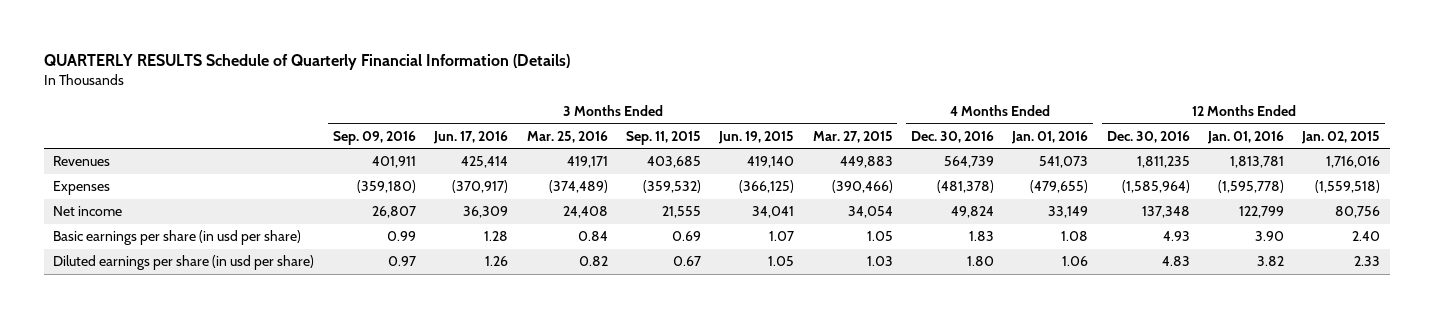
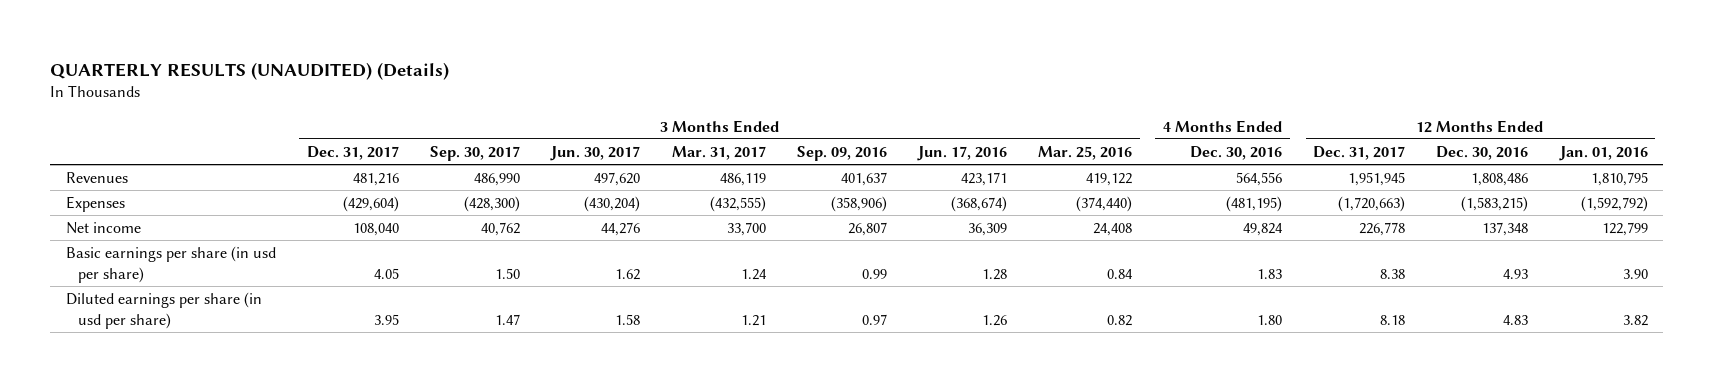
[44,53,571,70] QUARTERLY RESULTS Schedule of Quarterly Financial Information (Details) -> [50,61,450,80] QUARTERLY RESULTS (UNAUDITED) (Details)
[625,130,701,145] Sep. 11, 2015 -> none
[718,130,795,144] Jun. 19, 2015 -> none
[812,130,893,143] Mar. 27, 2015 -> none
[1011,130,1089,144] Jan. 01, 2016 -> none
[1301,130,1381,144] Jan. 02, 2015 -> none
none -> [307,145,400,160] Dec. 31, 2017
none -> [430,145,521,161] Sep. 30, 2017
none -> [550,145,641,161] Jun. 30, 2017
none -> [671,145,766,160] Mar. 31, 2017
none -> [1313,145,1406,160] Dec. 31, 2017
[371,156,416,169] 401,911 -> [840,171,887,186] 401,637
[461,156,509,169] 425,414 -> [960,171,1007,186] 423,171
[566,156,608,169] 419,171 -> [1086,172,1133,186] 419,122
[943,156,994,169] 564,739 -> [1236,171,1283,186] 564,556
[1136,156,1190,169] 1,811,235 -> [1471,172,1529,186] 1,808,486
[1230,156,1285,169] 1,813,781 -> [1590,171,1648,186] 1,810,795
[356,180,416,194] (359,180) -> [830,195,887,212] (358,906)
[452,180,509,194] (370,917) -> [950,195,1007,212] (368,674)
[548,180,608,194] (374,489) -> [1076,195,1133,212] (374,440)
[936,180,994,194] (481,378) -> [1226,195,1283,212] (481,195)
[1121,180,1190,194] (1,585,964) -> [1461,195,1529,212] (1,583,215)
[1218,180,1285,194] (1,595,778) -> [1580,195,1648,212] (1,592,792)

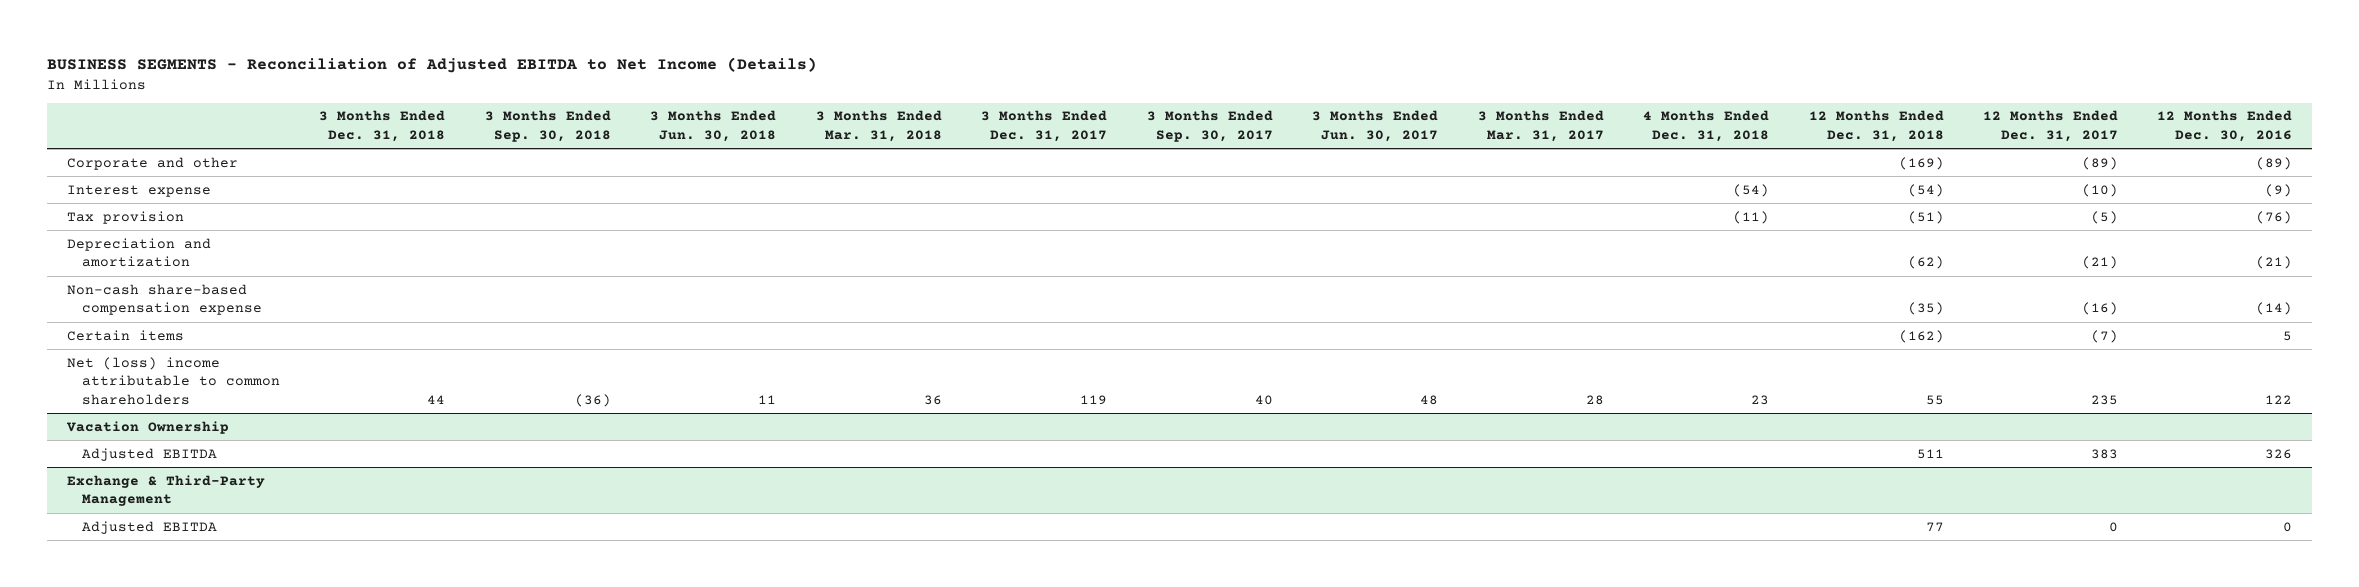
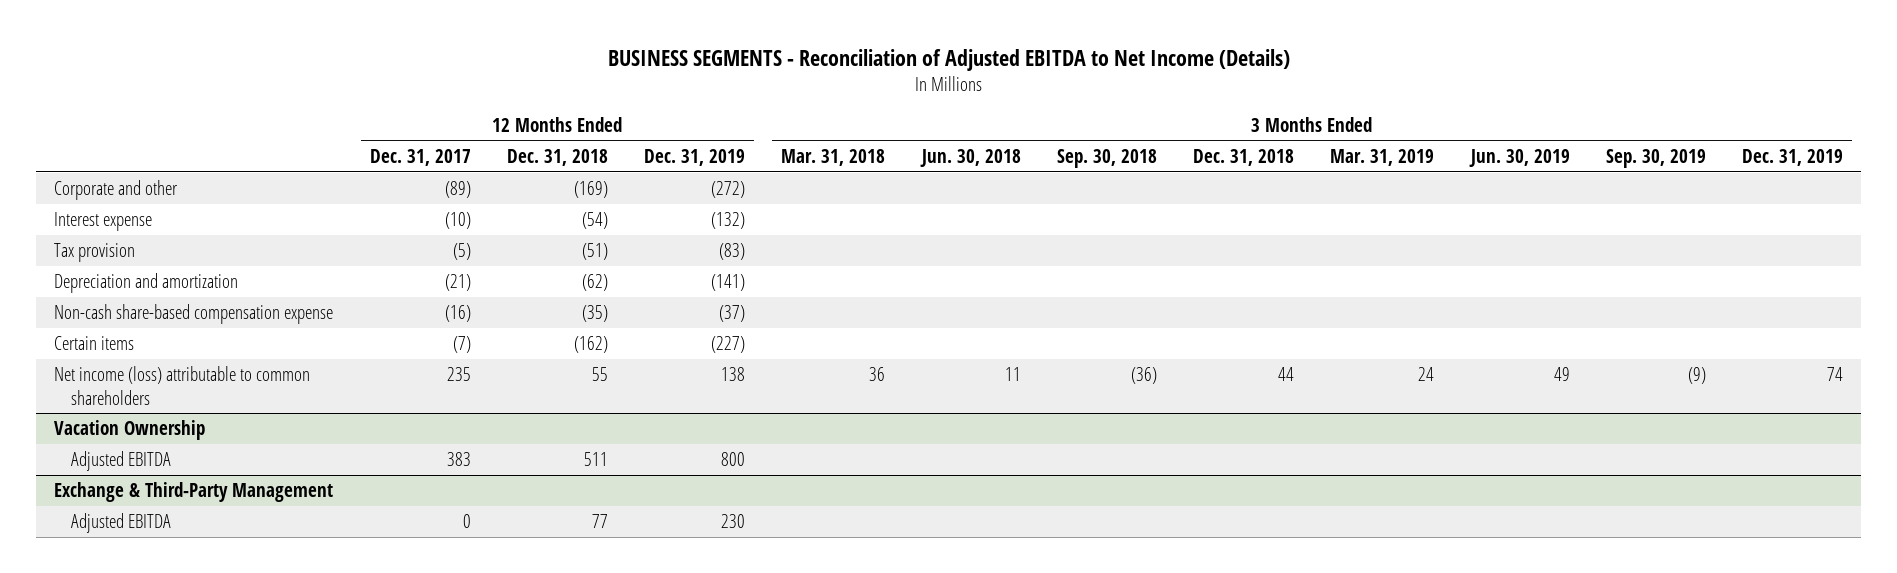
[981,110,1108,143] 3 Months Ended Dec. 31, 2017 -> none
[1146,110,1273,143] 3 Months Ended Sep. 30, 2017 -> none
[1312,110,1439,143] 3 Months Ended Jun. 30, 2017 -> none
[1477,110,1604,143] 3 Months Ended Mar. 31, 2017 -> none
[1643,110,1770,143] 4 Months Ended Dec. 31, 2018 -> none
[2157,110,2293,143] 12 Months Ended Dec. 30, 2016 -> none
none -> [644,148,746,166] Dec. 31, 2019
none -> [1330,148,1435,166] Mar. 31, 2019
none -> [1468,148,1570,167] Jun. 30, 2019
none -> [1605,148,1706,168] Sep. 30, 2019
none -> [1741,148,1843,166] Dec. 31, 2019
[66,356,280,405] Net (loss) income attributable to common shareholders -> [54,366,311,405] Net income (loss) attributable to common shareholders

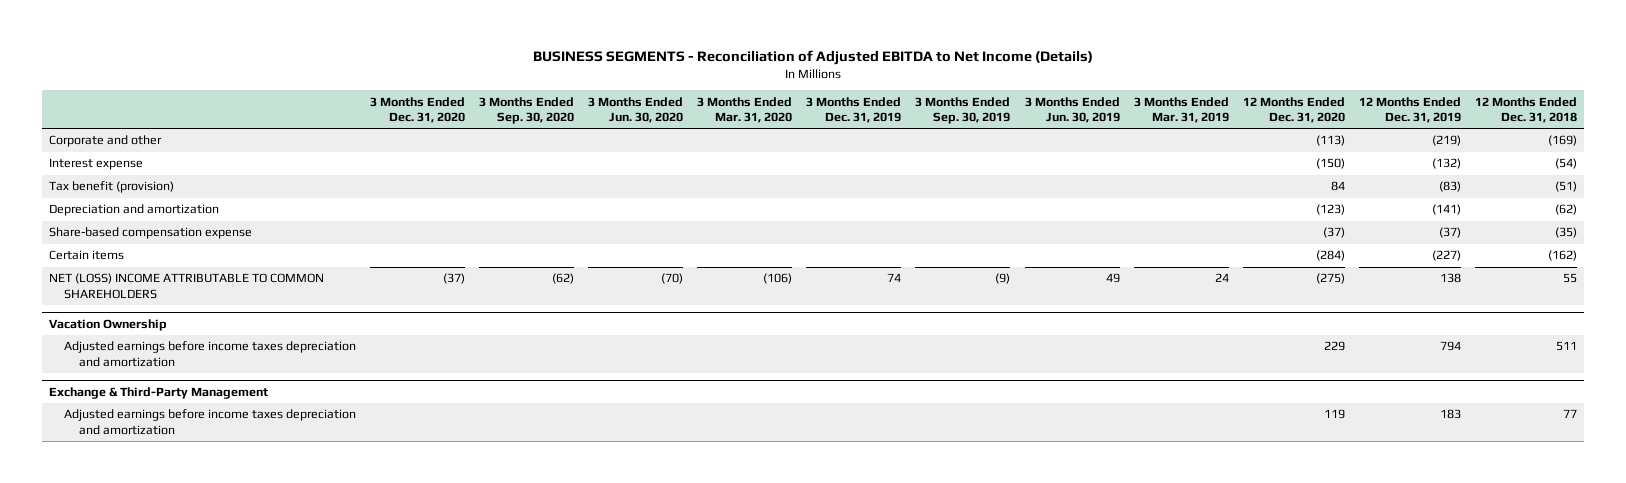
[369,148,471,166] Dec. 31, 2017 -> none
[781,148,886,166] Mar. 31, 2018 -> none
[919,148,1021,167] Jun. 30, 2018 -> none
[1056,148,1157,168] Sep. 30, 2018 -> none
[1193,148,1295,166] Dec. 31, 2018 -> none
none -> [369,96,465,124] 3 Months Ended Dec. 31, 2020
none -> [478,96,574,125] 3 Months Ended Sep. 30, 2020
none -> [588,96,684,124] 3 Months Ended Jun. 30, 2020
none -> [697,96,793,124] 3 Months Ended Mar. 31, 2020
none -> [1242,96,1345,124] 12 Months Ended Dec. 31, 2020
[711,181,746,199] (272) -> [1432,135,1462,147] (219)
[54,243,136,263] Tax provision -> [48,181,174,194] Tax benefit (provision)
[54,304,334,325] Non-cash share-based compensation expense -> [48,227,252,240] Share-based compensation expense
[54,366,311,405] Net income (loss) attributable to common shareholders -> [48,273,324,299] NET (LOSS) INCOME ATTRIBUTABLE TO COMMON SHAREHOLDERS
[71,451,172,472] Adjusted EBITDA -> none
none -> [63,341,356,367] Adjusted earnings before income taxes depreciation and amortization
[71,513,172,534] Adjusted EBITDA -> none
none -> [63,409,356,435] Adjusted earnings before income taxes depreciation and amortization

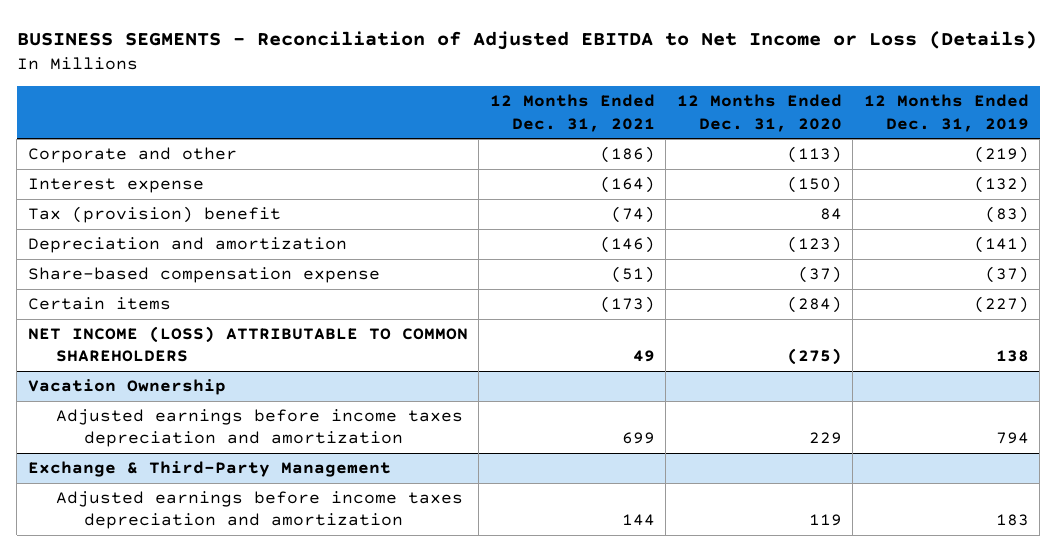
[532,49,1093,65] BUSINESS SEGMENTS - Reconciliation of Adjusted EBITDA to Net Income (Details) -> [16,30,1037,50] BUSINESS SEGMENTS - Reconciliation of Adjusted EBITDA to Net Income or Loss (Details)
[369,96,465,124] 3 Months Ended Dec. 31, 2020 -> none
[478,96,574,125] 3 Months Ended Sep. 30, 2020 -> none
[588,96,684,124] 3 Months Ended Jun. 30, 2020 -> none
[697,96,793,124] 3 Months Ended Mar. 31, 2020 -> none
[806,96,902,124] 3 Months Ended Dec. 31, 2019 -> none
[915,96,1011,125] 3 Months Ended Sep. 30, 2019 -> none
[1024,96,1120,124] 3 Months Ended Jun. 30, 2019 -> none
[1133,96,1229,124] 3 Months Ended Mar. 31, 2019 -> none
[1475,96,1578,124] 12 Months Ended Dec. 31, 2018 -> none
none -> [489,94,655,132] 12 Months Ended Dec. 31, 2021
[48,181,174,194] Tax benefit (provision) -> [27,206,281,224] Tax (provision) benefit
[48,273,324,299] NET (LOSS) INCOME ATTRIBUTABLE TO COMMON SHAREHOLDERS -> [27,326,468,363] NET INCOME (LOSS) ATTRIBUTABLE TO COMMON SHAREHOLDERS

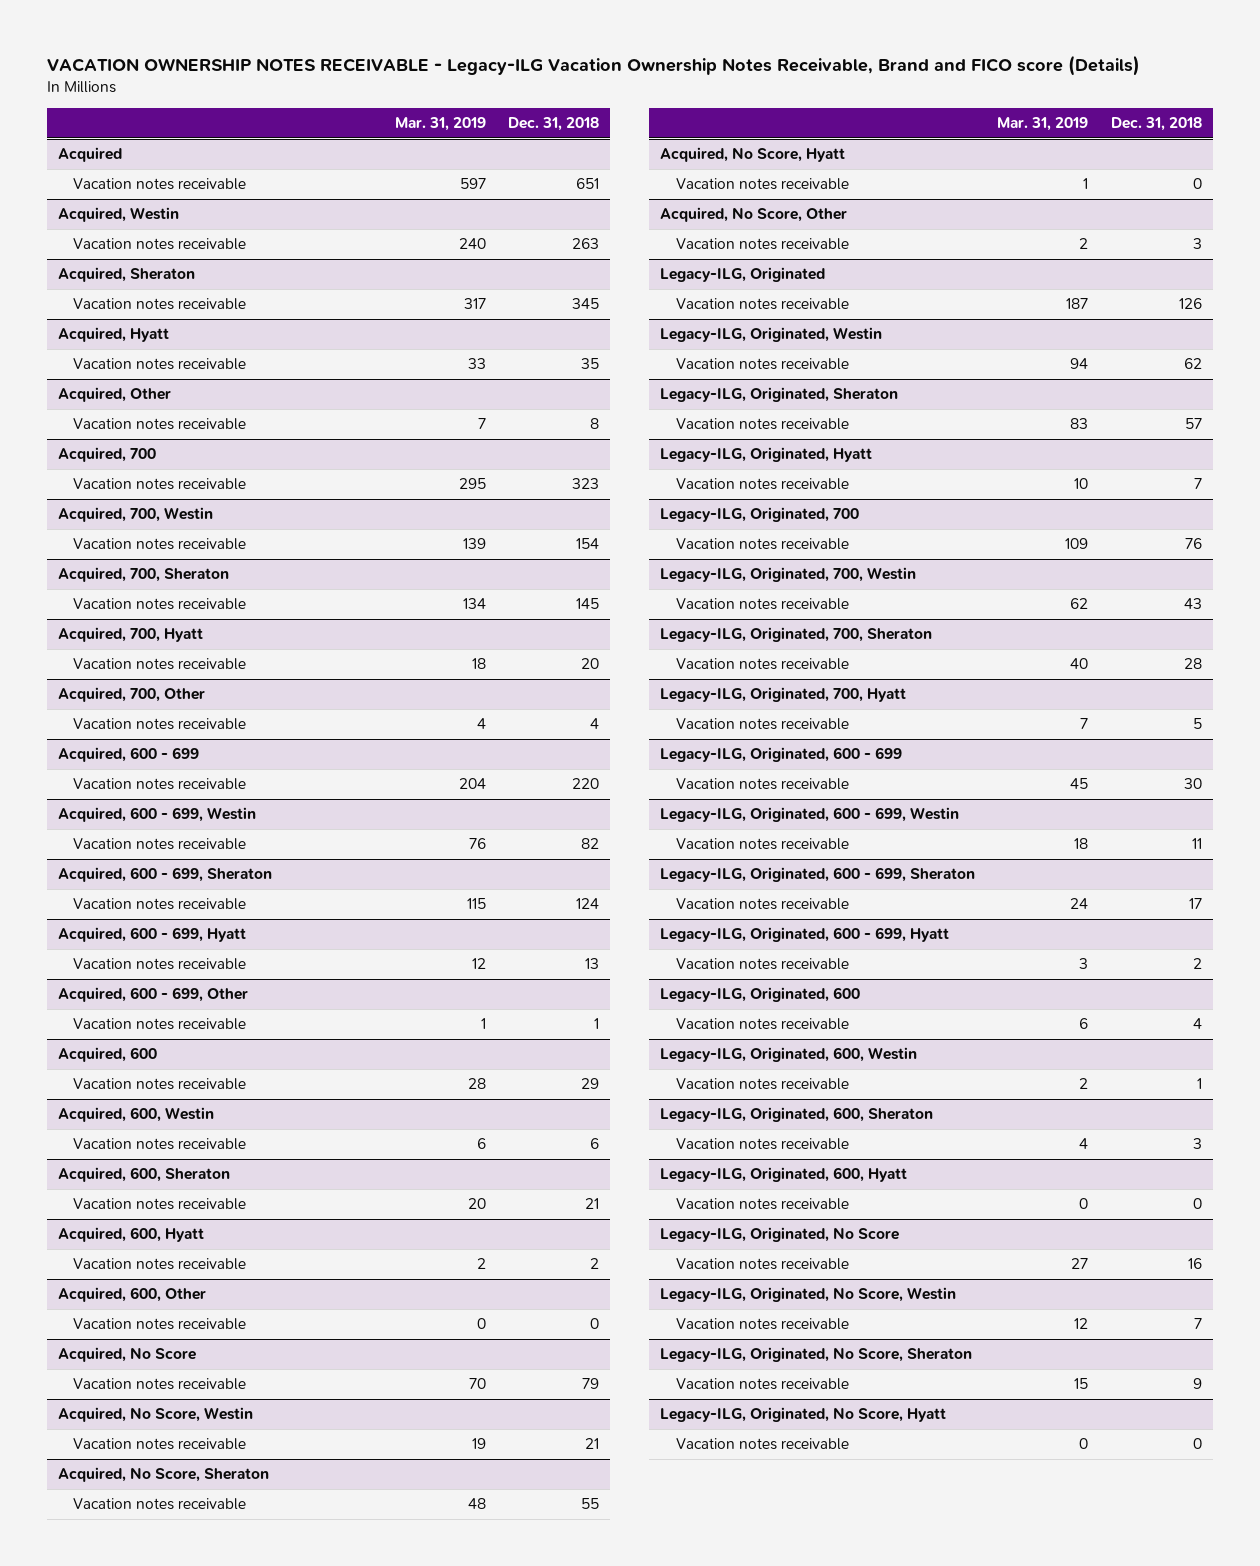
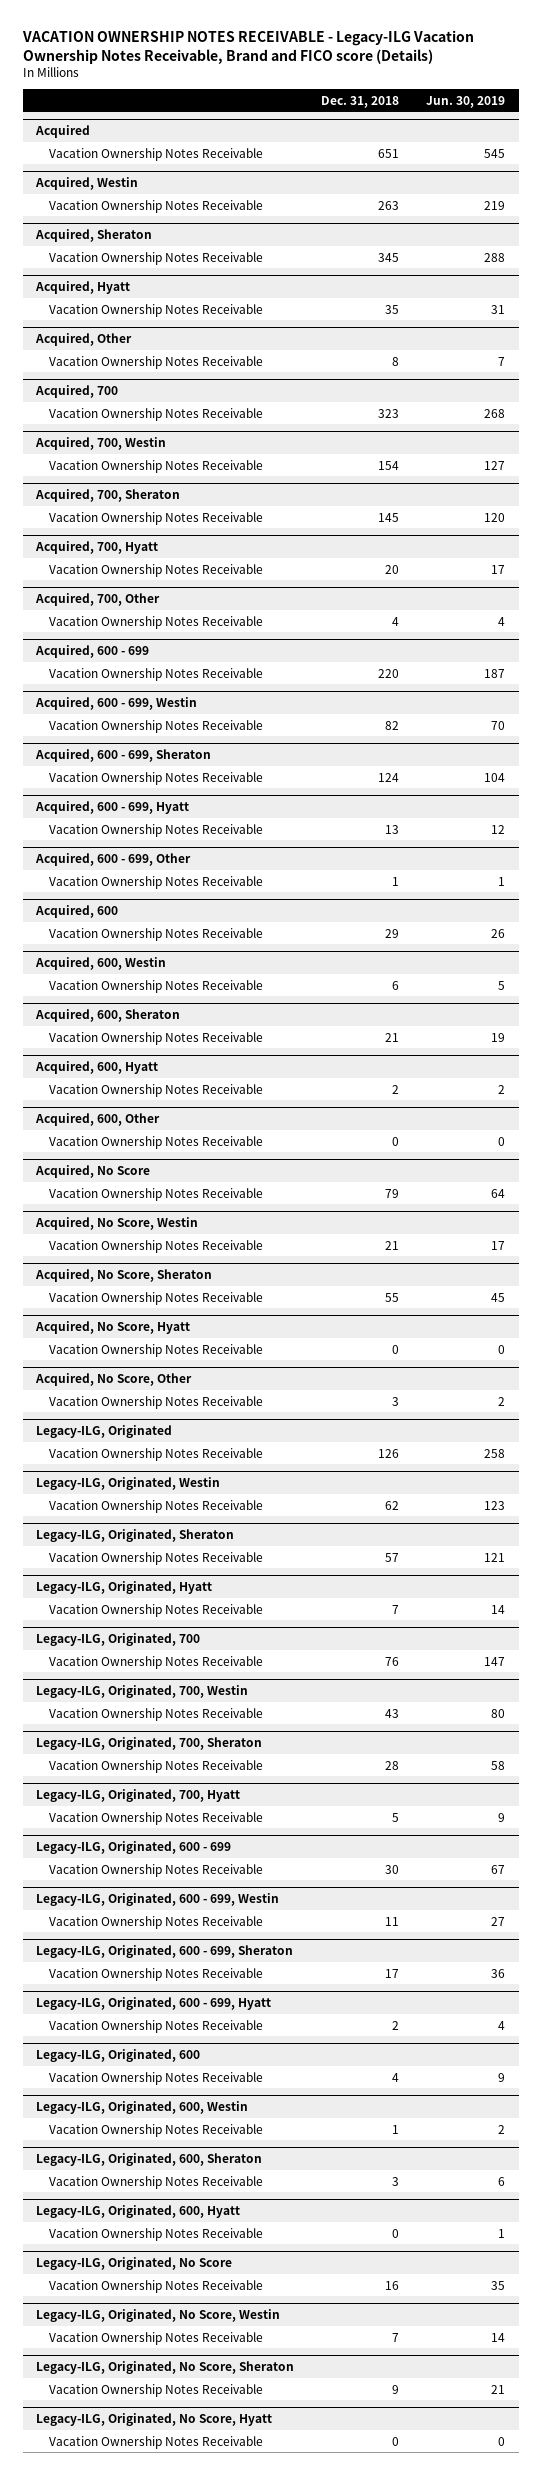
[395,117,487,132] Mar. 31, 2019 -> none
none -> [426,95,506,108] Jun. 30, 2019
[73,178,247,191] Vacation notes receivable -> [49,147,264,161] Vacation Ownership Notes Receivable
[73,238,247,251] Vacation notes receivable -> [49,199,264,213] Vacation Ownership Notes Receivable
[73,298,247,311] Vacation notes receivable -> [49,251,264,265] Vacation Ownership Notes Receivable
[73,358,247,371] Vacation notes receivable -> [49,303,264,317] Vacation Ownership Notes Receivable
[73,418,247,431] Vacation notes receivable -> [49,355,264,369] Vacation Ownership Notes Receivable
[73,478,247,491] Vacation notes receivable -> [49,407,264,421] Vacation Ownership Notes Receivable
[73,538,247,551] Vacation notes receivable -> [49,459,264,473] Vacation Ownership Notes Receivable
[73,598,247,611] Vacation notes receivable -> [49,511,264,525] Vacation Ownership Notes Receivable
[73,658,247,671] Vacation notes receivable -> [49,563,264,577] Vacation Ownership Notes Receivable
[73,718,247,731] Vacation notes receivable -> [49,615,264,629] Vacation Ownership Notes Receivable
[73,778,247,791] Vacation notes receivable -> [49,667,264,681] Vacation Ownership Notes Receivable
[73,838,247,851] Vacation notes receivable -> [49,719,264,733] Vacation Ownership Notes Receivable
[73,898,247,911] Vacation notes receivable -> [49,771,264,785] Vacation Ownership Notes Receivable
[73,958,247,971] Vacation notes receivable -> [49,823,264,837] Vacation Ownership Notes Receivable
[73,1018,247,1031] Vacation notes receivable -> [49,875,264,889] Vacation Ownership Notes Receivable
[73,1078,247,1091] Vacation notes receivable -> [49,927,264,941] Vacation Ownership Notes Receivable
[73,1138,247,1151] Vacation notes receivable -> [49,979,264,993] Vacation Ownership Notes Receivable
[73,1198,247,1211] Vacation notes receivable -> [49,1031,264,1045] Vacation Ownership Notes Receivable
[73,1258,247,1271] Vacation notes receivable -> [49,1083,264,1097] Vacation Ownership Notes Receivable
[73,1318,247,1331] Vacation notes receivable -> [49,1135,264,1149] Vacation Ownership Notes Receivable
[73,1378,247,1391] Vacation notes receivable -> [49,1187,264,1201] Vacation Ownership Notes Receivable
[73,1438,247,1451] Vacation notes receivable -> [49,1239,264,1253] Vacation Ownership Notes Receivable
[73,1498,247,1511] Vacation notes receivable -> [49,1291,264,1305] Vacation Ownership Notes Receivable
[675,178,849,191] Vacation notes receivable -> [49,1343,264,1357] Vacation Ownership Notes Receivable
[675,238,849,251] Vacation notes receivable -> [49,1395,264,1409] Vacation Ownership Notes Receivable
[675,298,849,311] Vacation notes receivable -> [49,1447,264,1461] Vacation Ownership Notes Receivable
[675,358,849,371] Vacation notes receivable -> [49,1499,264,1513] Vacation Ownership Notes Receivable
[675,418,849,431] Vacation notes receivable -> [49,1551,264,1565] Vacation Ownership Notes Receivable
[675,478,849,491] Vacation notes receivable -> [49,1603,264,1617] Vacation Ownership Notes Receivable
[675,538,849,551] Vacation notes receivable -> [49,1655,264,1669] Vacation Ownership Notes Receivable
[675,598,849,611] Vacation notes receivable -> [49,1707,264,1721] Vacation Ownership Notes Receivable
[675,658,849,671] Vacation notes receivable -> [49,1759,264,1773] Vacation Ownership Notes Receivable
[675,718,849,731] Vacation notes receivable -> [49,1811,264,1825] Vacation Ownership Notes Receivable
[675,778,849,791] Vacation notes receivable -> [49,1863,264,1877] Vacation Ownership Notes Receivable
[675,838,849,851] Vacation notes receivable -> [49,1915,264,1929] Vacation Ownership Notes Receivable
[675,898,849,911] Vacation notes receivable -> [49,1967,264,1981] Vacation Ownership Notes Receivable
[675,958,849,971] Vacation notes receivable -> [49,2019,264,2033] Vacation Ownership Notes Receivable
[675,1018,849,1031] Vacation notes receivable -> [49,2071,264,2085] Vacation Ownership Notes Receivable
[675,1078,849,1091] Vacation notes receivable -> [49,2123,264,2137] Vacation Ownership Notes Receivable
[675,1138,849,1151] Vacation notes receivable -> [49,2175,264,2189] Vacation Ownership Notes Receivable
[675,1198,849,1211] Vacation notes receivable -> [49,2227,264,2241] Vacation Ownership Notes Receivable
[675,1258,849,1271] Vacation notes receivable -> [49,2279,264,2293] Vacation Ownership Notes Receivable
[675,1318,849,1331] Vacation notes receivable -> [49,2331,264,2345] Vacation Ownership Notes Receivable
[675,1378,849,1391] Vacation notes receivable -> [49,2383,264,2397] Vacation Ownership Notes Receivable
[675,1438,849,1451] Vacation notes receivable -> [49,2435,264,2449] Vacation Ownership Notes Receivable

